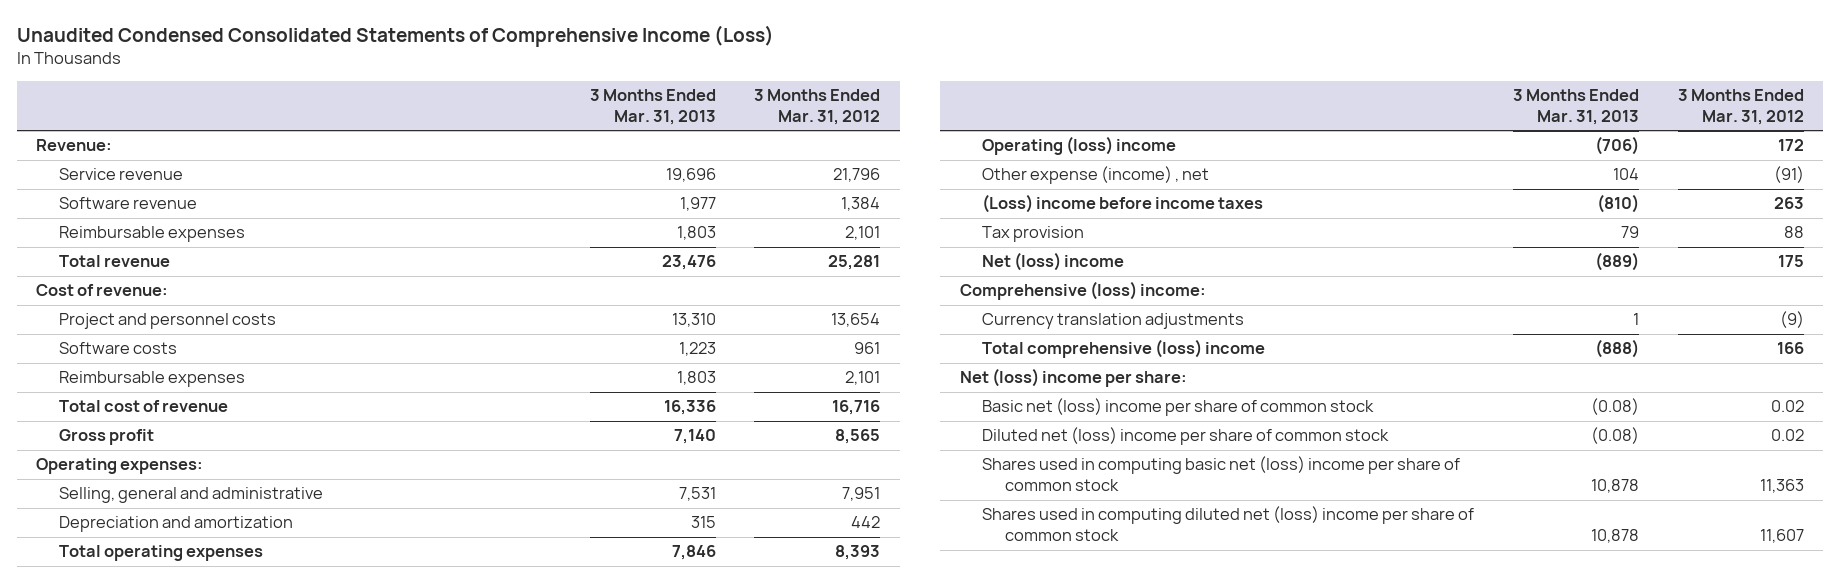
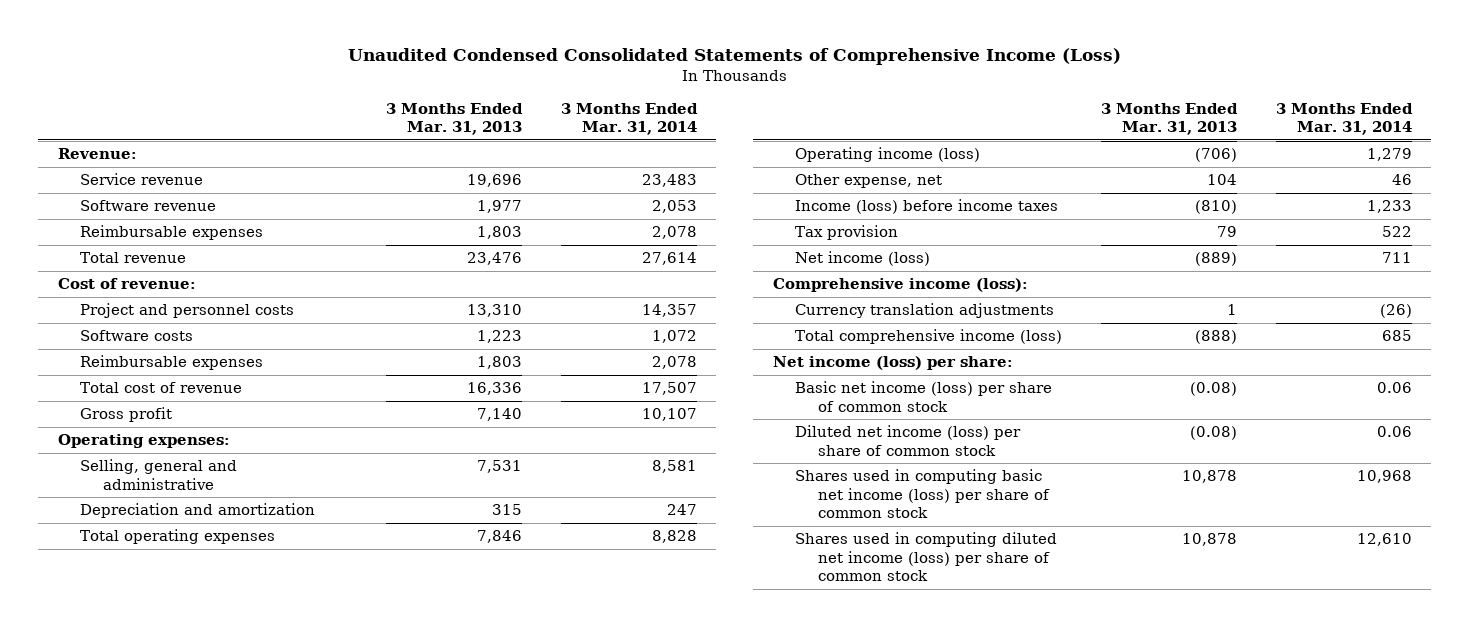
[754,89,881,125] 3 Months Ended Mar. 31, 2012 -> none
none -> [561,102,699,136] 3 Months Ended Mar. 31, 2014
[982,136,1177,156] Operating (loss) income -> [795,147,981,163] Operating income (loss)
[982,166,1210,185] Other expense (income) , net -> [795,174,943,189] Other expense, net
[982,194,1264,214] (Loss) income before income taxes -> [795,199,1059,215] Income (loss) before income taxes
[982,252,1125,272] Net (loss) income -> [795,251,931,267] Net income (loss)
[959,281,1206,301] Comprehensive (loss) income: -> [772,278,1028,293] Comprehensive income (loss):
[982,339,1266,359] Total comprehensive (loss) income -> [795,329,1063,345] Total comprehensive income (loss)
[959,368,1187,388] Net (loss) income per share: -> [772,356,1013,371] Net income (loss) per share:
[982,398,1375,417] Basic net (loss) income per share of common stock -> [795,381,1053,412] Basic net income (loss) per share of common stock
[982,427,1390,446] Diluted net (loss) income per share of common stock -> [795,425,1022,456] Diluted net income (loss) per share of common stock
[982,456,1461,492] Shares used in computing basic net (loss) income per share of common stock -> [795,469,1051,519] Shares used in computing basic net income (loss) per share of common stock
[982,506,1475,542] Shares used in computing diluted net (loss) income per share of common stock -> [795,532,1058,582] Shares used in computing diluted net income (loss) per share of common stock

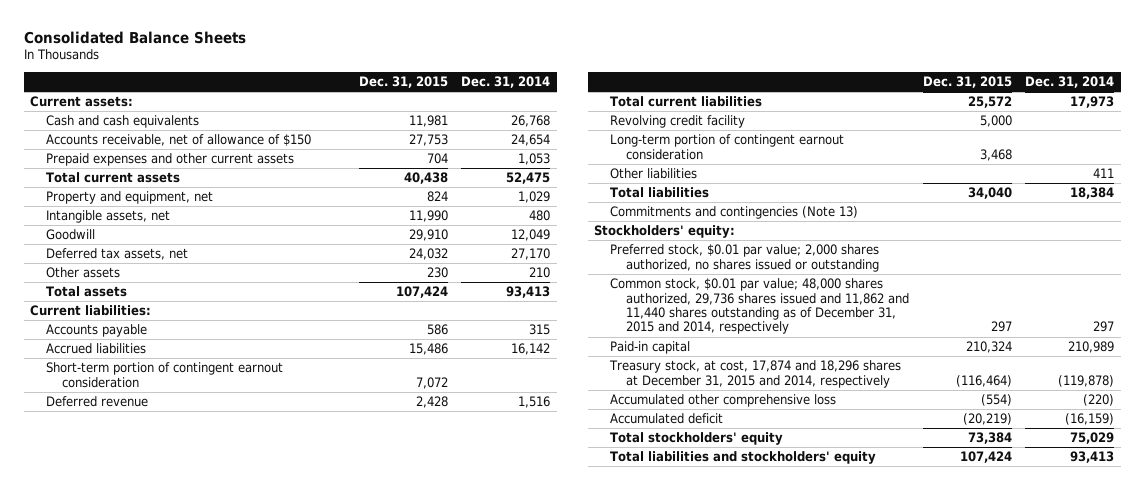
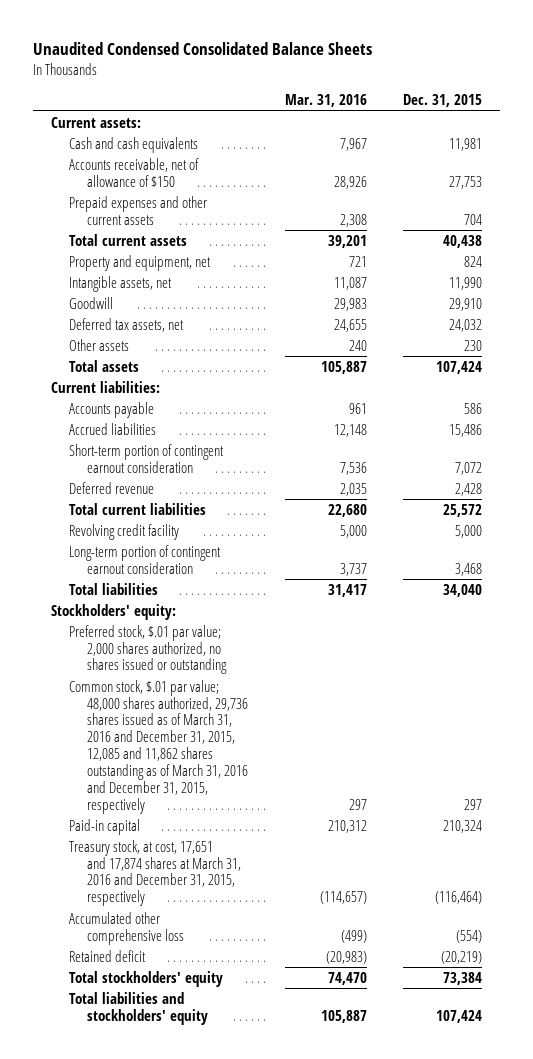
[23,30,246,44] Consolidated Balance Sheets -> [32,42,372,56] Unaudited Condensed Consolidated Balance Sheets
[461,76,551,89] Dec. 31, 2014 -> none
none -> [284,94,367,108] Mar. 31, 2016
[610,168,698,180] Other liabilities -> none
[610,206,859,220] Commitments and contingencies (Note 13) -> none
[610,244,880,272] Preferred stock, $0.01 par value; 2,000 shares authorized, no shares issued or outstanding -> [69,624,228,675] Preferred stock, $.01 par value; 2,000 shares authorized, no shares issued or outstanding
[610,278,910,335] Common stock, $0.01 par value; 48,000 shares authorized, 29,736 shares issued and 11,862 and 11,440 shares outstanding as of December 31, 2015 and 2014, respectively -> [69,679,249,815] Common stock, $.01 par value; 48,000 shares authorized, 29,736 shares issued as of March 31, 2016 and December 31, 2015, 12,085 and 11,862 shares outstanding as of March 31, 2016 and December 31, 2015, respectively
[609,360,902,388] Treasury stock, at cost, 17,874 and 18,296 shares at December 31, 2015 and 2014, respectively -> [69,839,242,907] Treasury stock, at cost, 17,651 and 17,874 shares at March 31, 2016 and December 31, 2015, respectively
[610,413,724,425] Accumulated deficit -> [69,949,147,962] Retained deficit

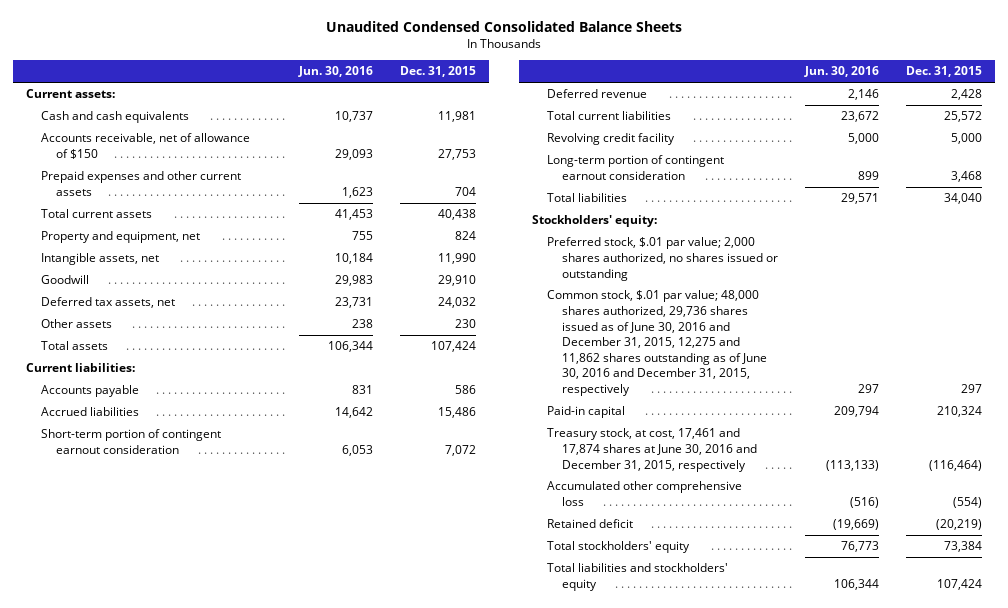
[284,94,367,108] Mar. 31, 2016 -> none
none -> [297,66,373,78] Jun. 30, 2016
[69,679,249,815] Common stock, $.01 par value; 48,000 shares authorized, 29,736 shares issued as of March 31, 2016 and December 31, 2015, 12,085 and 11,862 shares outstanding as of March 31, 2016 and December 31, 2015, respectively -> [547,290,768,396] Common stock, $.01 par value; 48,000 shares authorized, 29,736 shares issued as of June 30, 2016 and December 31, 2015, 12,275 and 11,862 shares outstanding as of June 30, 2016 and December 31, 2015, respectively
[69,839,242,907] Treasury stock, at cost, 17,651 and 17,874 shares at March 31, 2016 and December 31, 2015, respectively -> [547,428,758,472] Treasury stock, at cost, 17,461 and 17,874 shares at June 30, 2016 and December 31, 2015, respectively

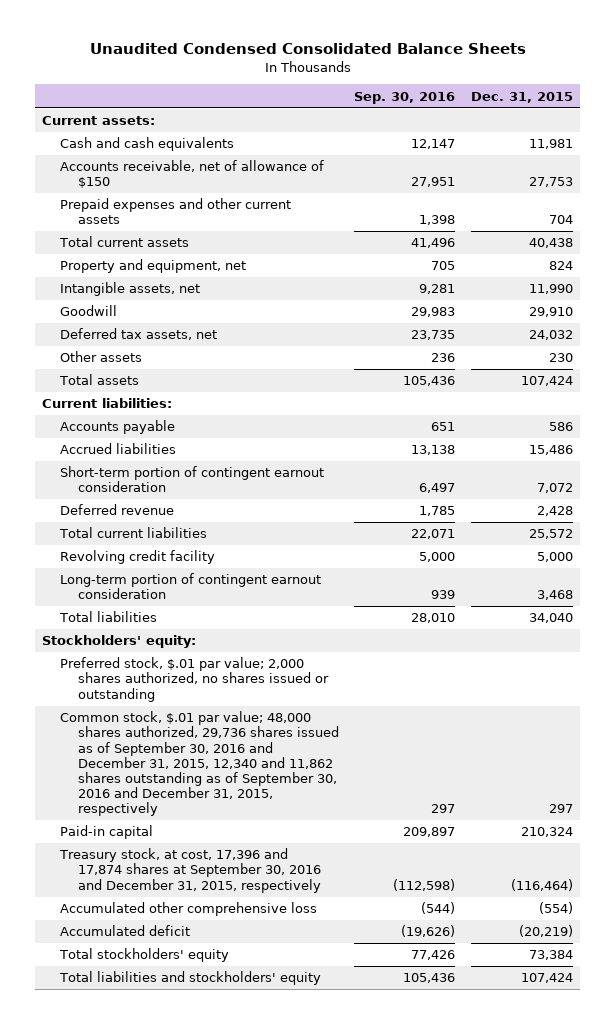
[297,66,373,78] Jun. 30, 2016 -> none
none -> [354,91,456,104] Sep. 30, 2016
[547,290,768,396] Common stock, $.01 par value; 48,000 shares authorized, 29,736 shares issued as of June 30, 2016 and December 31, 2015, 12,275 and 11,862 shares outstanding as of June 30, 2016 and December 31, 2015, respectively -> [60,711,340,817] Common stock, $.01 par value; 48,000 shares authorized, 29,736 shares issued as of September 30, 2016 and December 31, 2015, 12,340 and 11,862 shares outstanding as of September 30, 2016 and December 31, 2015, respectively
[547,428,758,472] Treasury stock, at cost, 17,461 and 17,874 shares at June 30, 2016 and December 31, 2015, respectively -> [59,848,322,893] Treasury stock, at cost, 17,396 and 17,874 shares at September 30, 2016 and December 31, 2015, respectively
[547,519,634,529] Retained deficit -> [60,925,191,937] Accumulated deficit

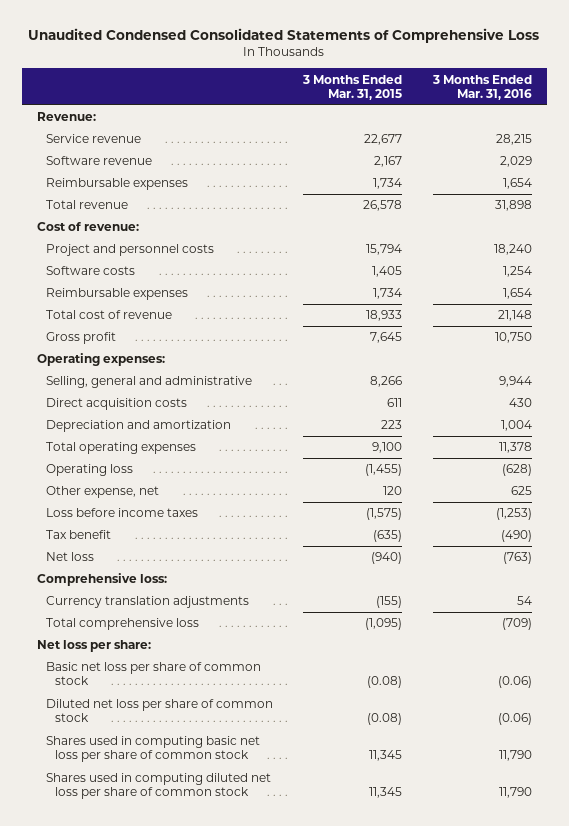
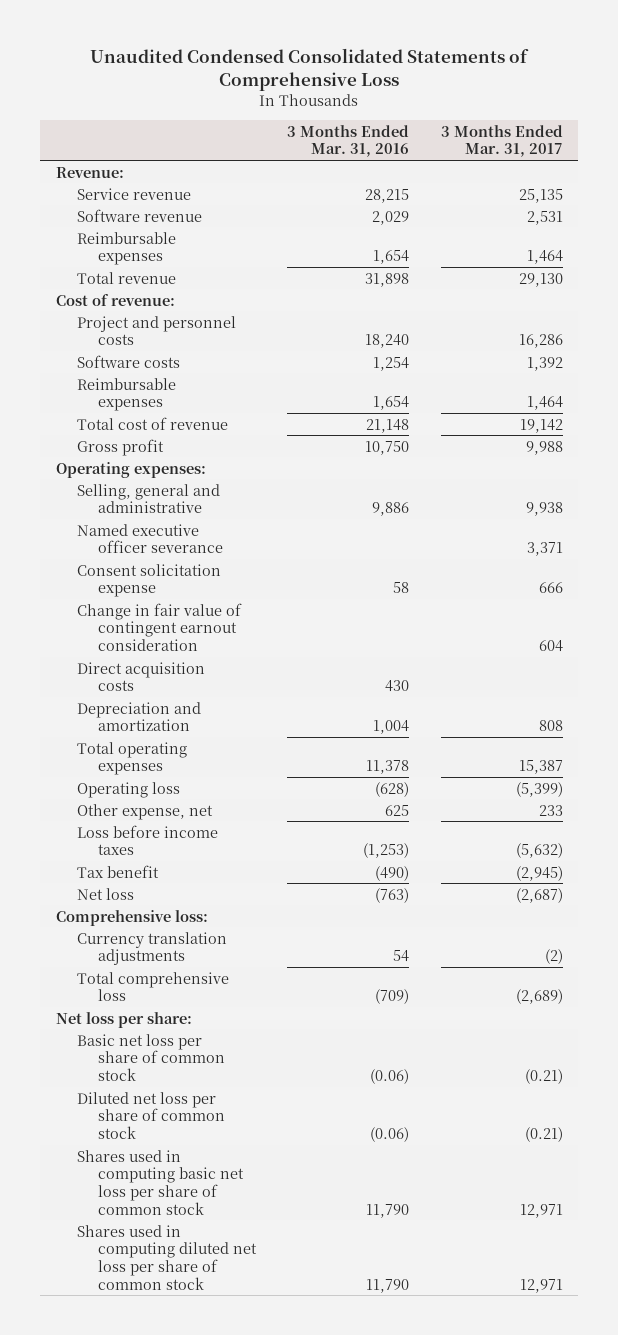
[302,74,403,100] 3 Months Ended Mar. 31, 2015 -> none
none -> [440,124,563,158] 3 Months Ended Mar. 31, 2017
[498,376,532,388] 9,944 -> [372,502,410,517] 9,886
none -> [76,523,224,554] Named executive officer severance
none -> [76,563,221,598] Consent solicitation expense
none -> [76,602,242,651] Change in fair value of contingent earnout consideration

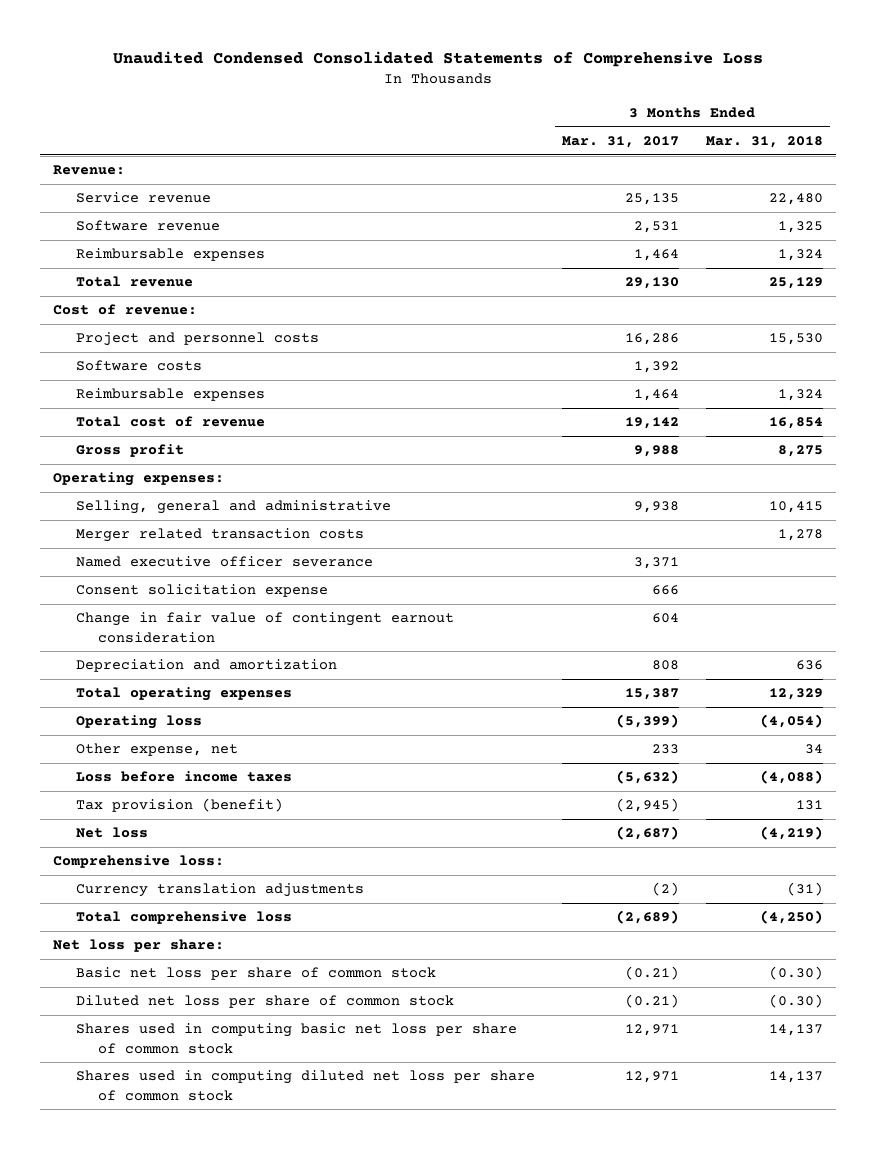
[287,124,410,158] 3 Months Ended Mar. 31, 2016 -> none
none -> [705,136,823,149] Mar. 31, 2018
none -> [75,528,364,543] Merger related transaction costs
[76,661,205,692] Direct acquisition costs -> none
[76,864,159,878] Tax benefit -> [75,798,283,813] Tax provision (benefit)

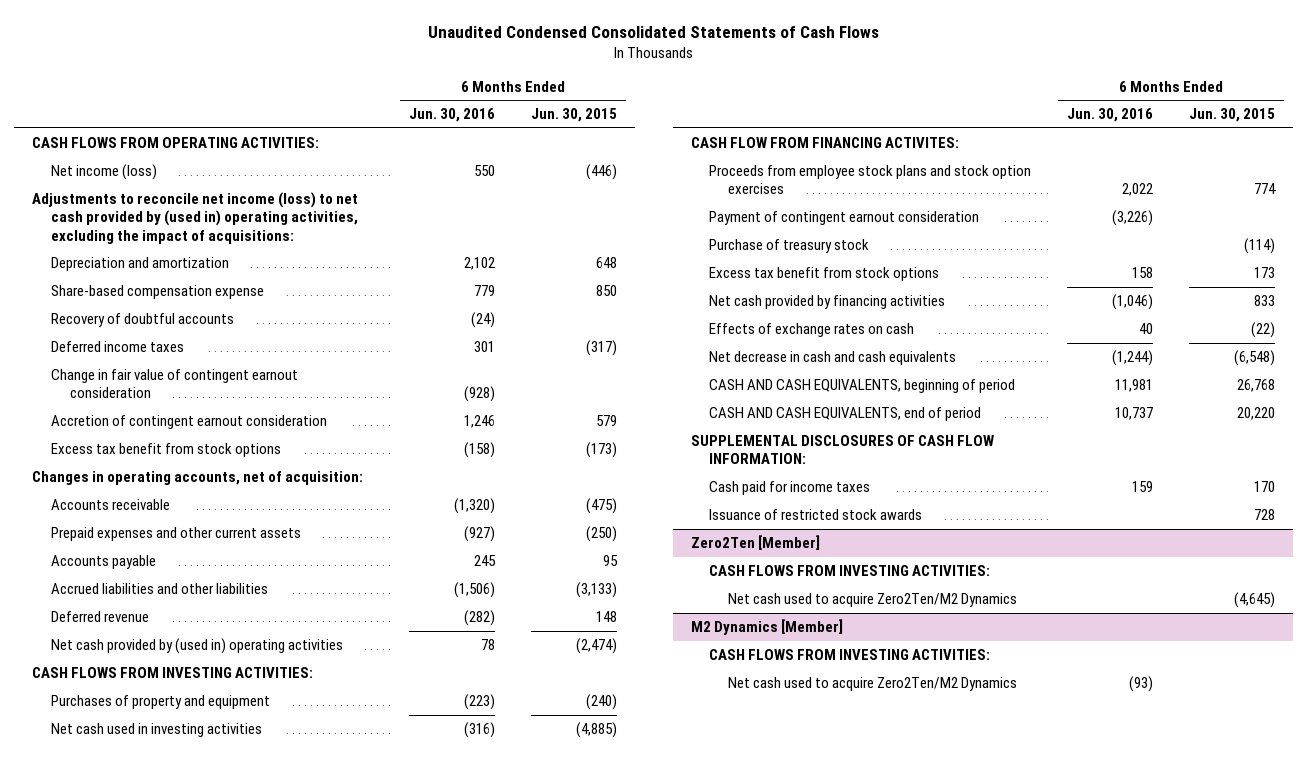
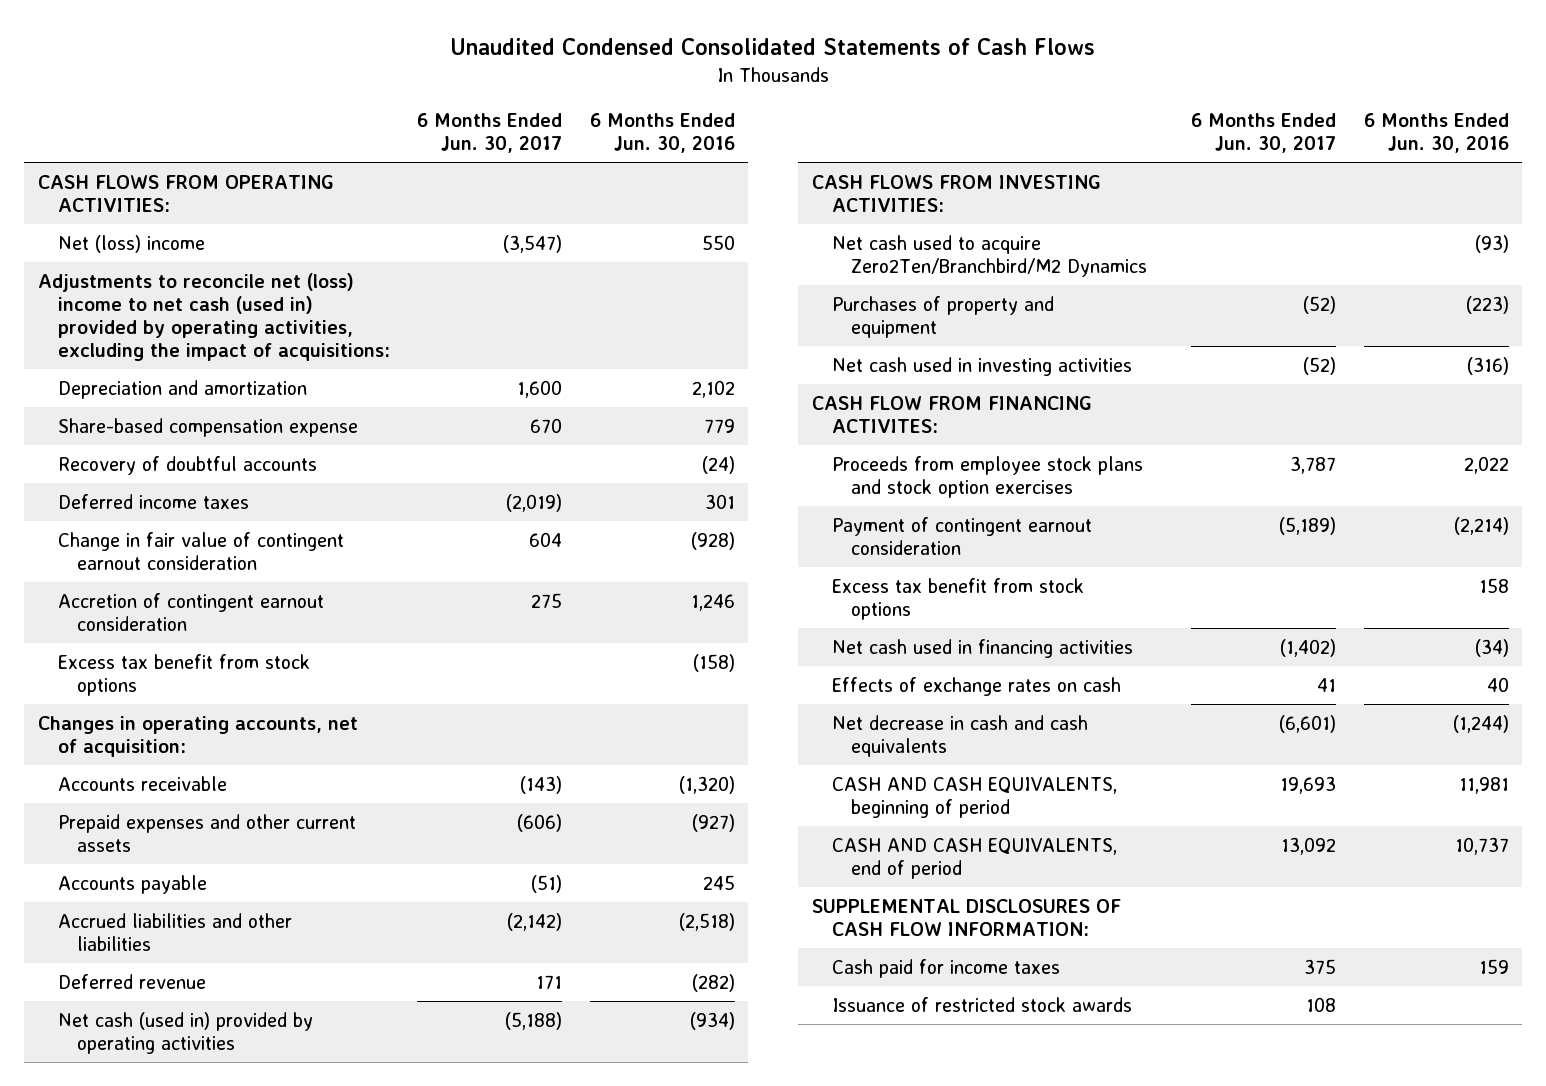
[531,108,618,123] Jun. 30, 2015 -> none
none -> [417,113,563,154] 6 Months Ended Jun. 30, 2017
[51,164,158,181] Net income (loss) -> [57,234,205,253] Net (loss) income
[32,192,359,244] Adjustments to reconcile net income (loss) to net cash provided by (used in) operating activities, excluding the impact of acquisitions: -> [37,272,390,361] Adjustments to reconcile net (loss) income to net cash (used in) provided by operating activities, excluding the impact of acquisitions:
[454,582,496,599] (1,506) -> [678,912,735,931] (2,518)
[51,638,344,655] Net cash provided by (used in) operating activities -> [57,1011,313,1054] Net cash (used in) provided by operating activities
[481,639,496,651] 78 -> [689,1011,735,1030] (934)
none -> [831,234,1148,277] Net cash used to acquire Zero2Ten/Branchbird/M2 Dynamics
[709,239,870,254] Purchase of treasury stock -> none
[1112,210,1154,227] (3,226) -> [1453,516,1509,535] (2,214)
[709,295,946,310] Net cash provided by financing activities -> [831,638,1133,658] Net cash used in financing activities
[1112,294,1154,311] (1,046) -> [1474,638,1509,657] (34)
[690,535,820,551] Zero2Ten [Member] -> none
[709,565,991,577] CASH FLOWS FROM INVESTING ACTIVITIES: -> none
[728,593,1018,608] Net cash used to acquire Zero2Ten/M2 Dynamics -> none
[690,619,843,636] M2 Dynamics [Member] -> none
[709,649,991,661] CASH FLOWS FROM INVESTING ACTIVITIES: -> none
[728,677,1018,692] Net cash used to acquire Zero2Ten/M2 Dynamics -> none

